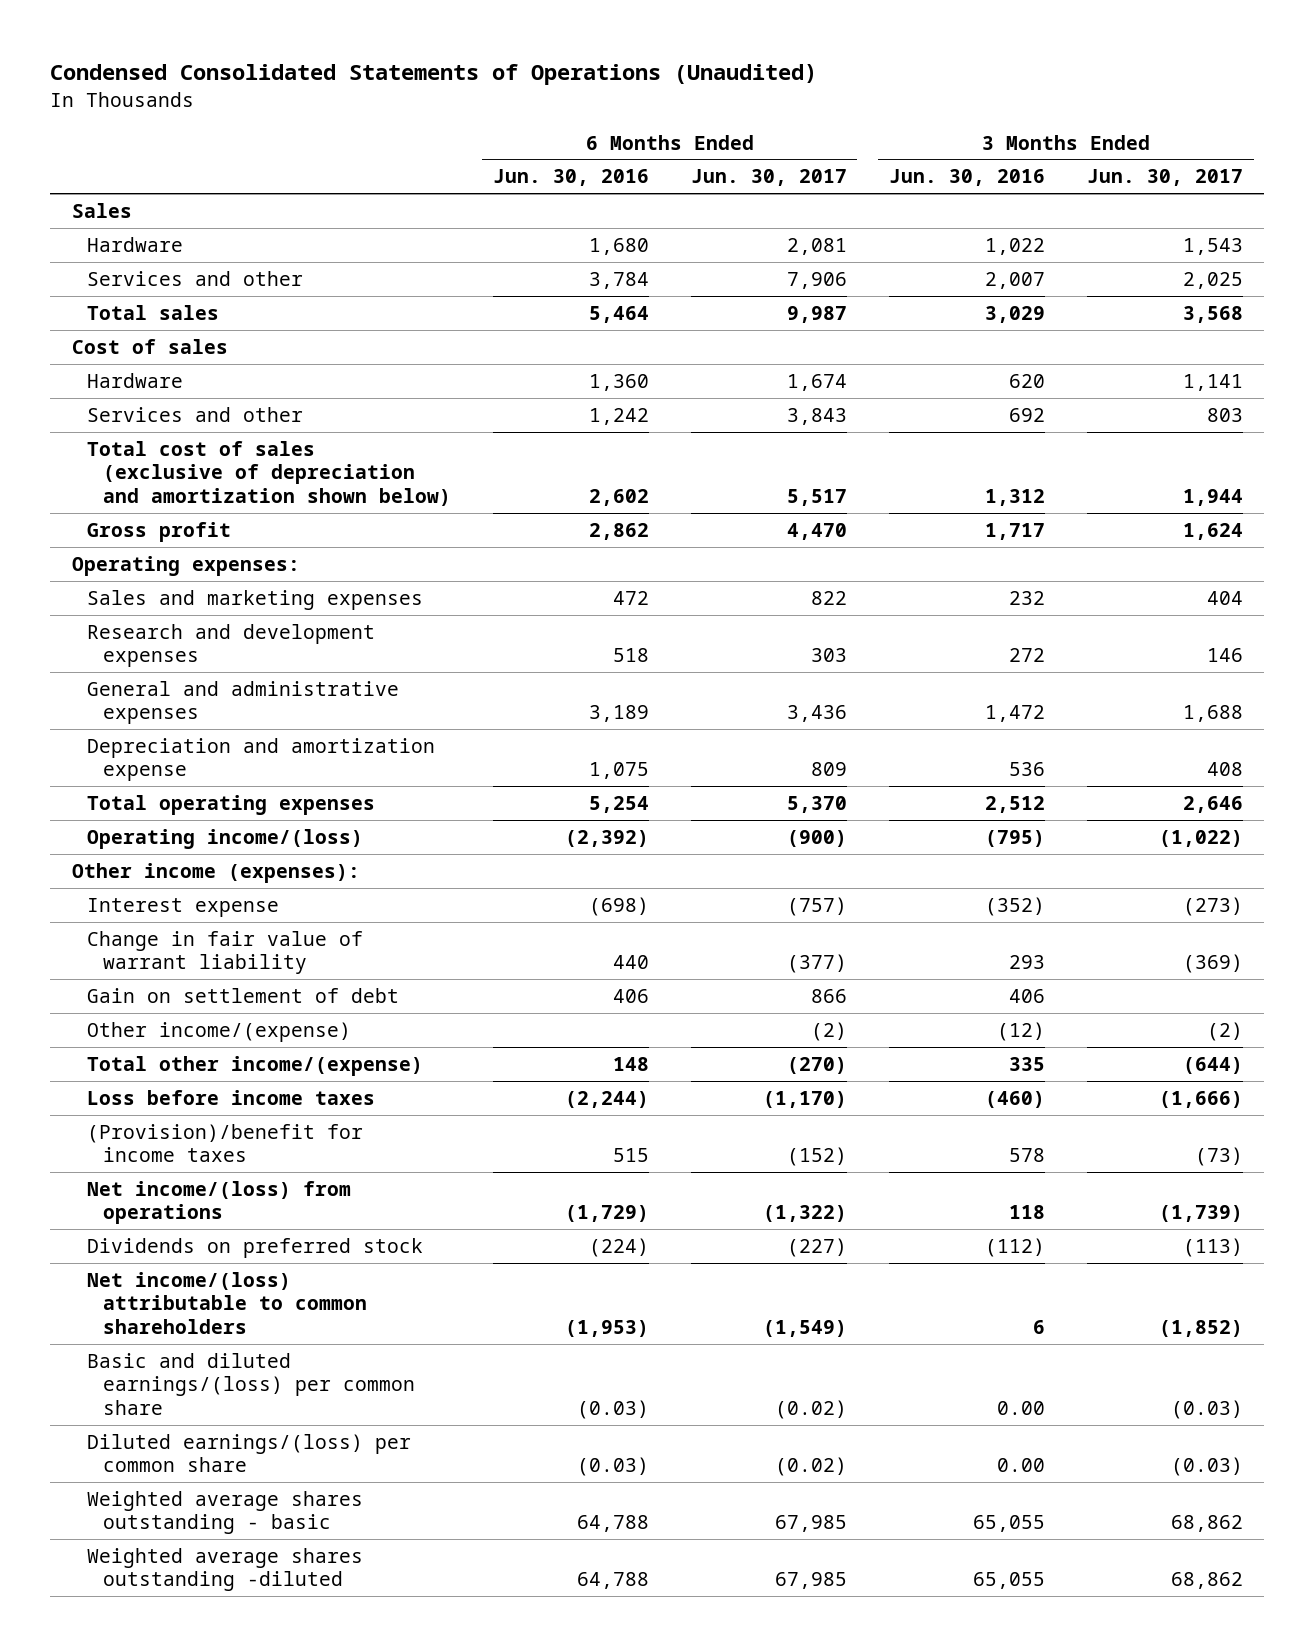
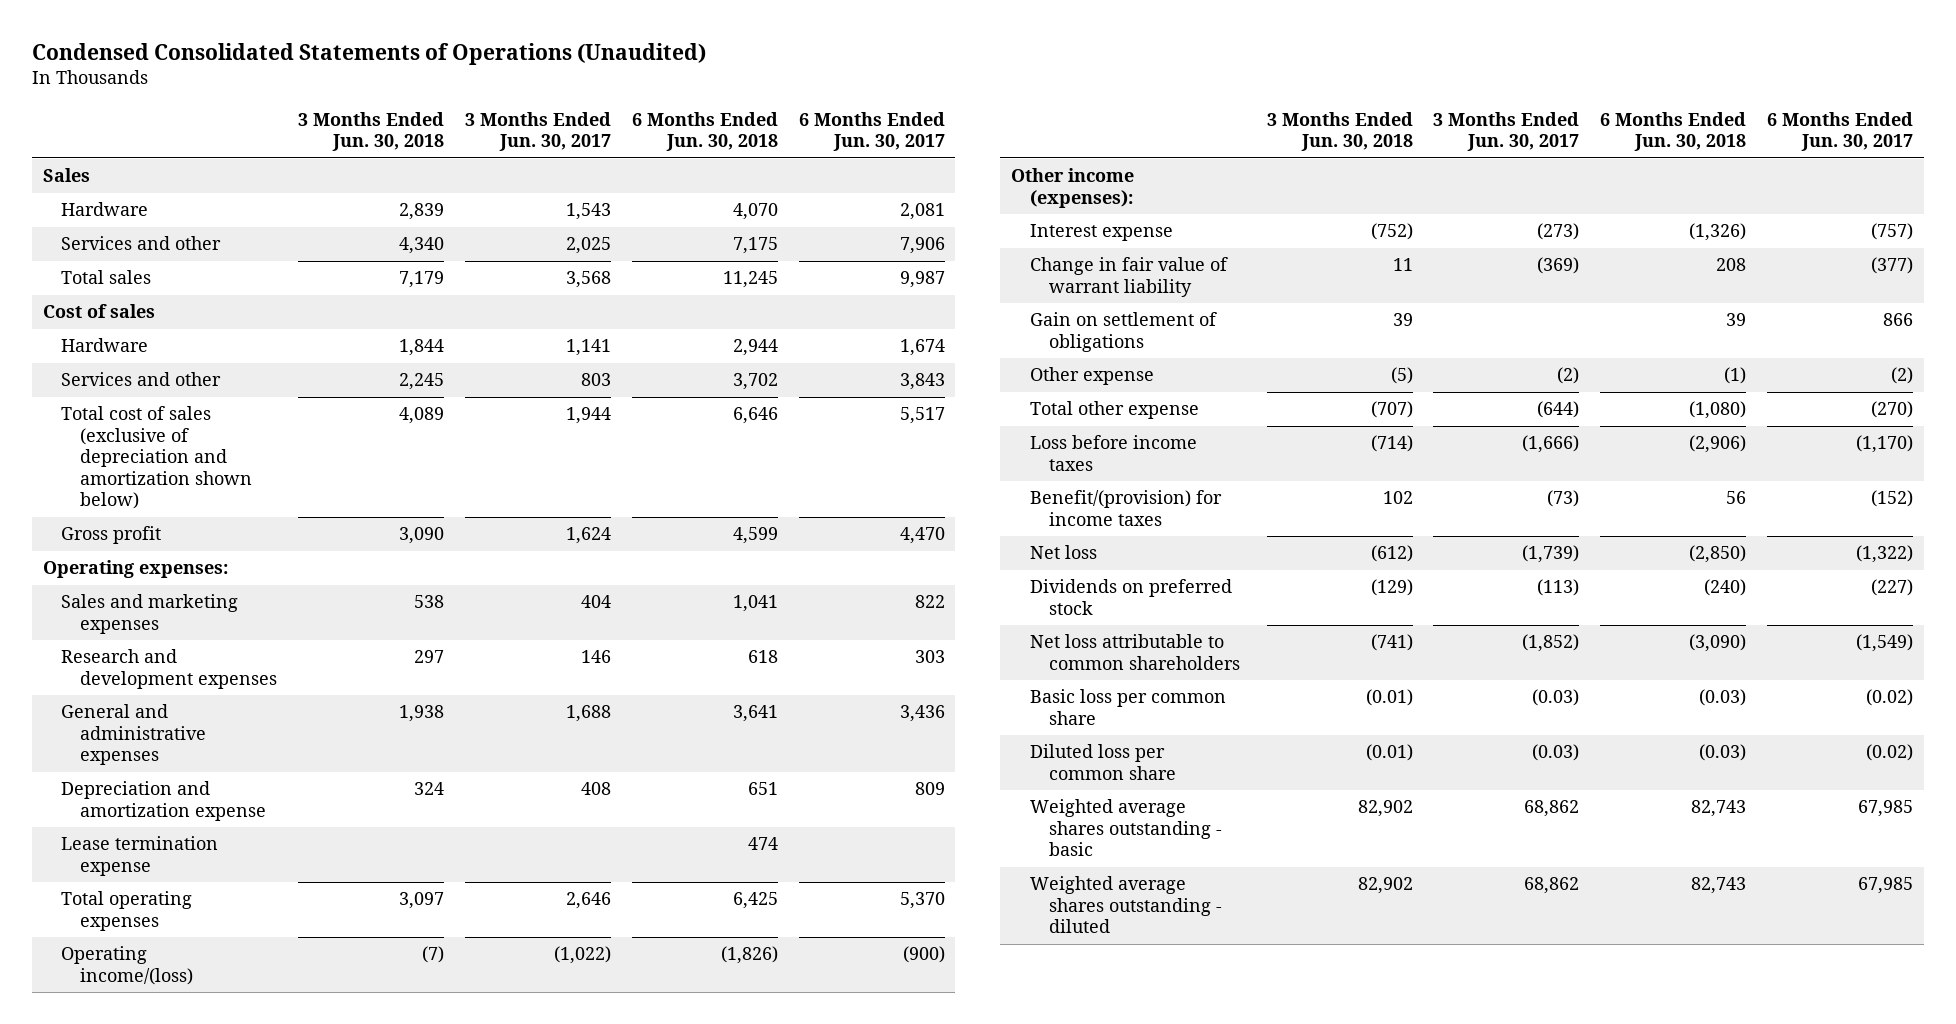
[492,169,649,187] Jun. 30, 2016 -> none
[888,169,1045,187] Jun. 30, 2016 -> none
none -> [298,111,445,152] 3 Months Ended Jun. 30, 2018
none -> [631,111,778,152] 6 Months Ended Jun. 30, 2018
none -> [61,836,219,876] Lease termination expense
[87,987,400,1003] Gain on settlement of debt -> [1029,312,1217,352] Gain on settlement of obligations
[87,1021,352,1042] Other income/(expense) -> [1029,367,1154,386] Other expense
[87,1055,424,1076] Total other income/(expense) -> [1029,401,1199,420] Total other expense
[87,1123,364,1163] (Provision)/benefit for income taxes -> [1029,490,1222,526] Benefit/(provision) for income taxes
[87,1180,352,1225] Net income/(loss) from operations -> [1029,545,1097,560] Net loss
[87,1271,367,1334] Net income/(loss) attributable to common shareholders -> [1029,634,1240,670] Net loss attributable to common shareholders
[87,1352,415,1415] Basic and diluted earnings/(loss) per common share -> [1029,689,1226,725] Basic loss per common share
[87,1433,412,1473] Diluted earnings/(loss) per common share -> [1029,744,1176,780] Diluted loss per common share
[87,1547,364,1592] Weighted average shares outstanding -diluted -> [1029,876,1222,934] Weighted average shares outstanding - diluted

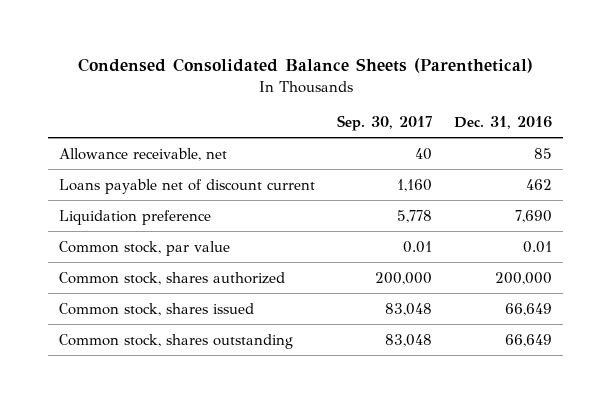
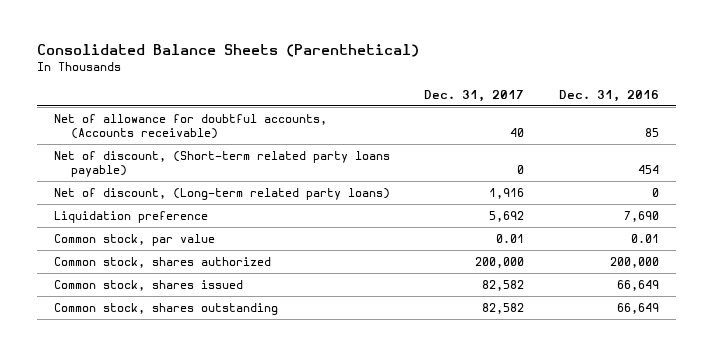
[77,58,533,74] Condensed Consolidated Balance Sheets (Parenthetical) -> [36,44,419,58] Consolidated Balance Sheets (Parenthetical)
[337,115,433,132] Sep. 30, 2017 -> none
none -> [424,89,525,102] Dec. 31, 2017
[59,147,228,161] Allowance receivable, net -> [54,114,328,140] Net of allowance for doubtful accounts, (Accounts receivable)
none -> [54,151,391,178] Net of discount, (Short-term related party loans payable)
[59,178,316,194] Loans payable net of discount current -> [54,188,391,201] Net of discount, (Long-term related party loans)
[526,178,553,190] 462 -> [651,188,659,198] 0

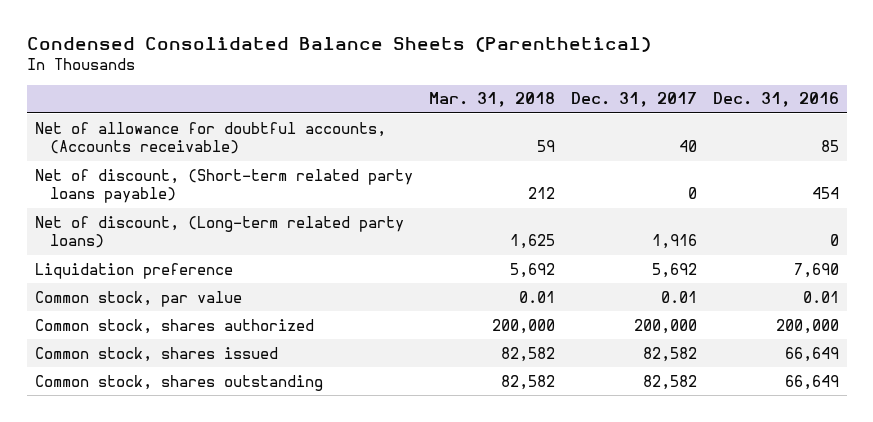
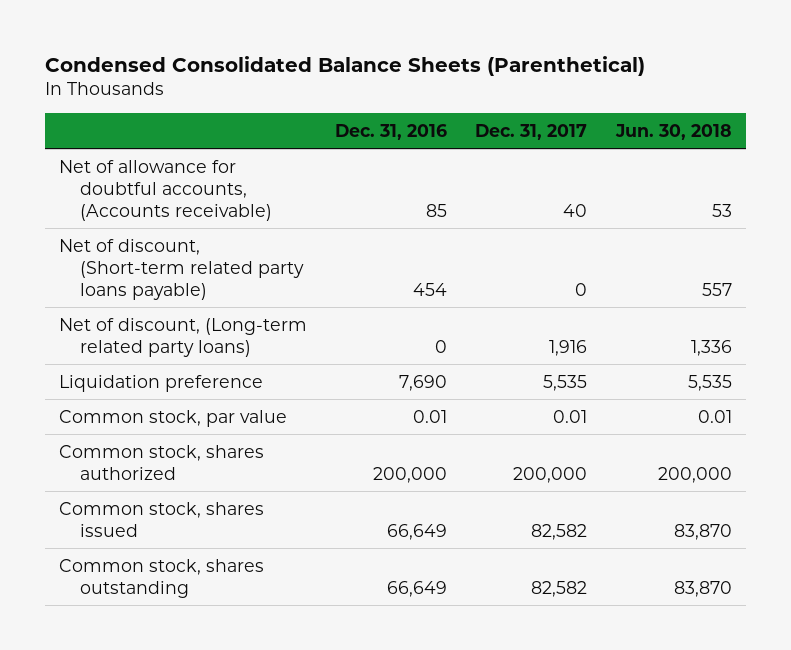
[428,92,555,108] Mar. 31, 2018 -> none
none -> [614,123,732,140] Jun. 30, 2018
[651,262,697,278] 5,692 -> [543,374,588,391] 5,535

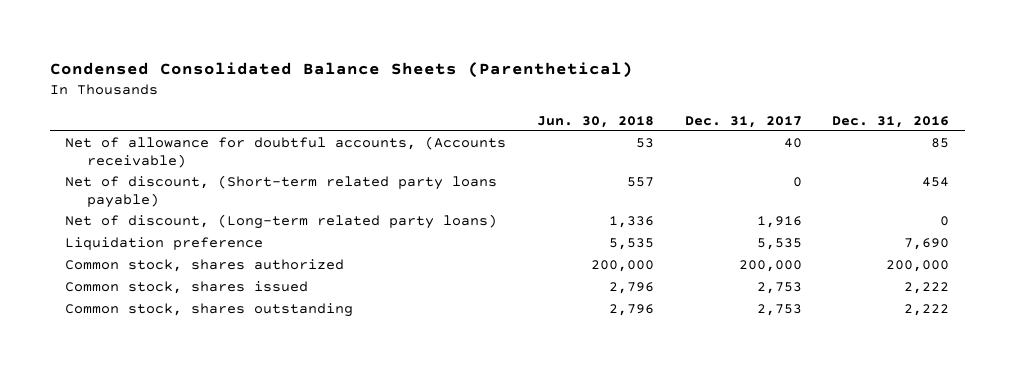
[59,409,288,427] Common stock, par value -> none
[387,523,448,540] 66,649 -> [904,282,950,295] 2,222
[531,523,588,540] 82,582 -> [756,282,802,295] 2,753
[673,523,732,540] 83,870 -> [609,282,655,295] 2,796
[387,580,448,597] 66,649 -> [904,304,950,317] 2,222
[531,580,588,597] 82,582 -> [756,304,802,317] 2,753
[673,580,732,597] 83,870 -> [609,304,655,317] 2,796

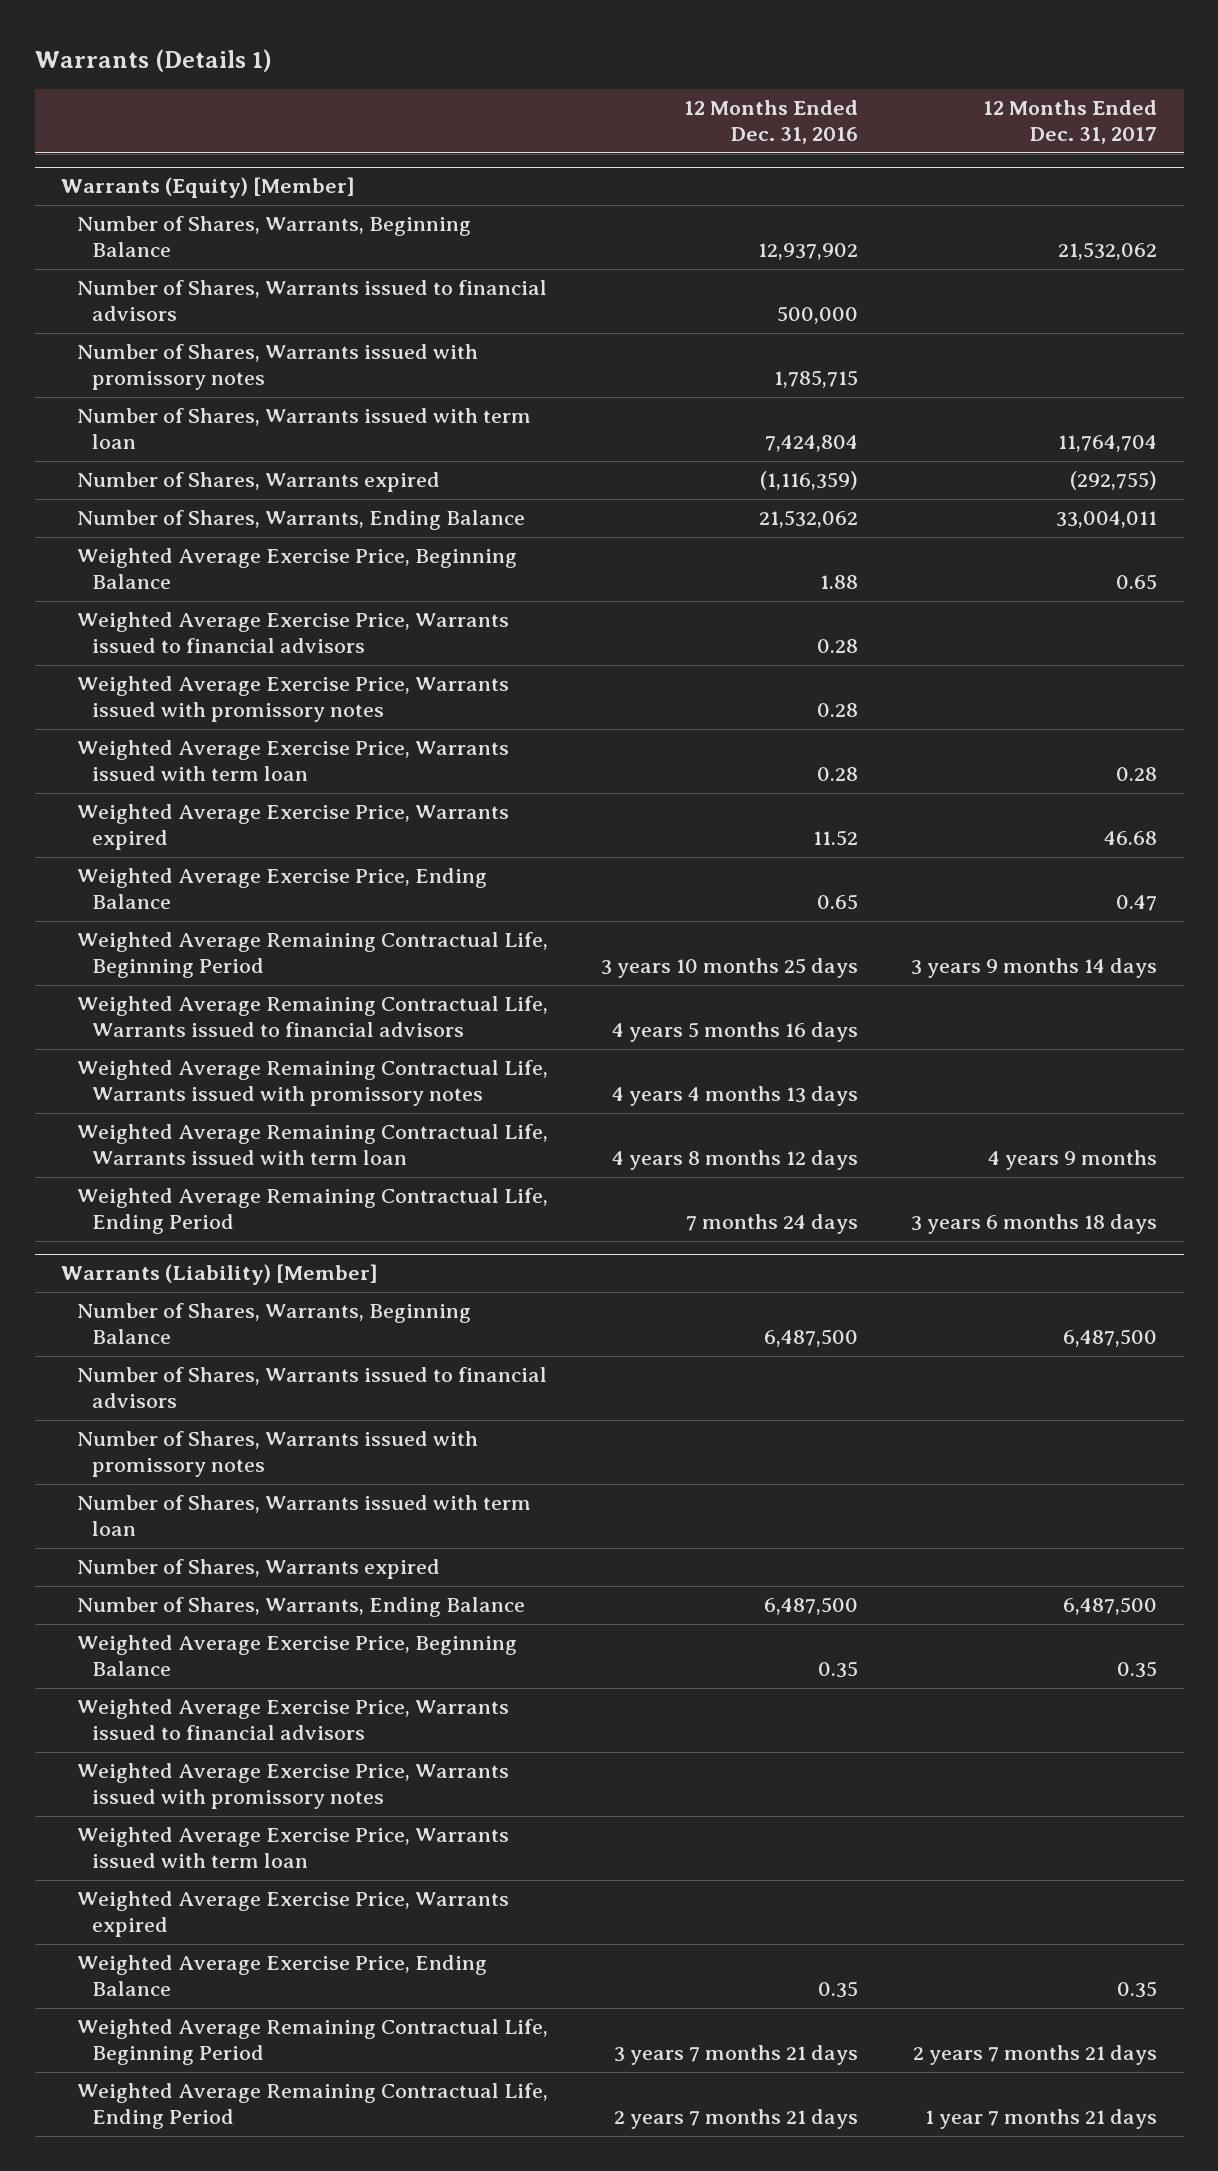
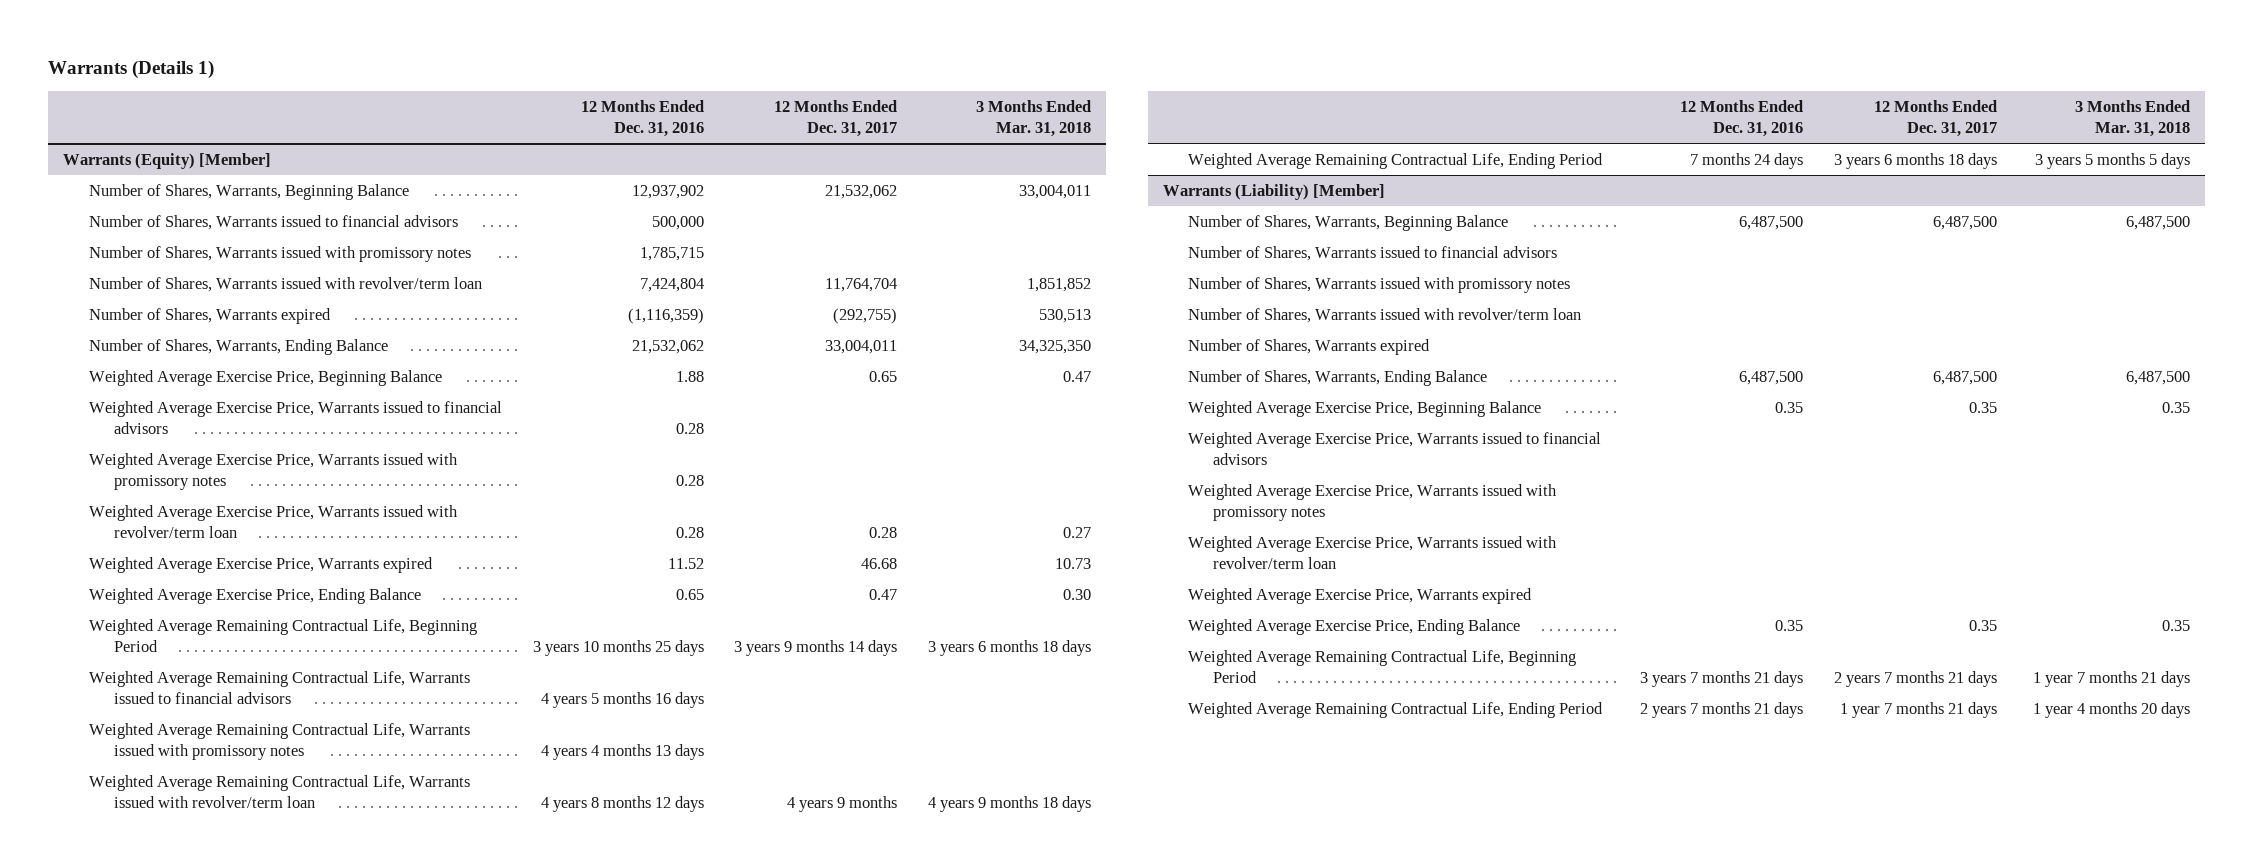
none -> [975,99,1091,137] 3 Months Ended Mar. 31, 2018
[76,408,531,450] Number of Shares, Warrants issued with term loan -> [88,276,482,292] Number of Shares, Warrants issued with revolver/term loan
[76,740,509,782] Weighted Average Exercise Price, Warrants issued with term loan -> [88,504,458,539] Weighted Average Exercise Price, Warrants issued with revolver/term loan
[76,1124,548,1166] Weighted Average Remaining Contractual Life, Warrants issued with term loan -> [88,774,470,809] Weighted Average Remaining Contractual Life, Warrants issued with revolver/term loan
[76,1495,531,1537] Number of Shares, Warrants issued with term loan -> [1188,307,1582,323] Number of Shares, Warrants issued with revolver/term loan
[76,1827,509,1869] Weighted Average Exercise Price, Warrants issued with term loan -> [1188,535,1558,570] Weighted Average Exercise Price, Warrants issued with revolver/term loan

